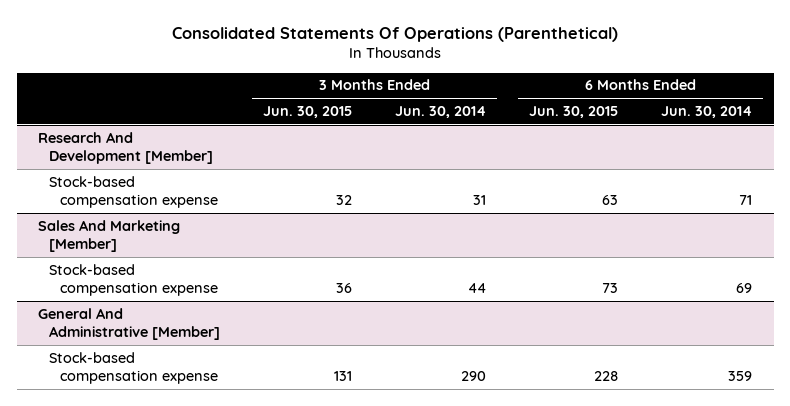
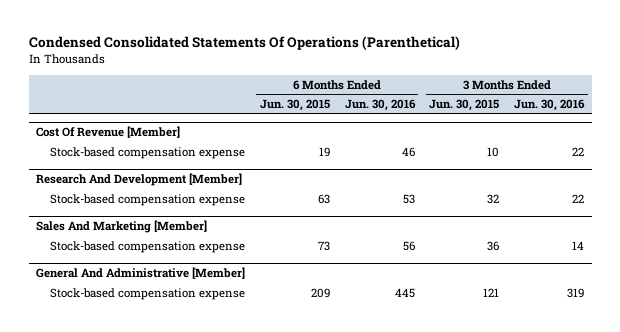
[172,26,619,42] Consolidated Statements Of Operations (Parenthetical) -> [28,36,460,51] Condensed Consolidated Statements Of Operations (Parenthetical)
[395,105,487,118] Jun. 30, 2014 -> none
[661,105,753,118] Jun. 30, 2014 -> none
none -> [344,99,416,112] Jun. 30, 2016
none -> [514,99,586,112] Jun. 30, 2016
none -> [36,126,181,139] Cost Of Revenue [Member]
none -> [50,147,246,160] Stock-based compensation expense
[334,371,353,382] 131 -> [483,288,500,298] 121
[594,371,619,382] 228 -> [311,288,331,299] 209

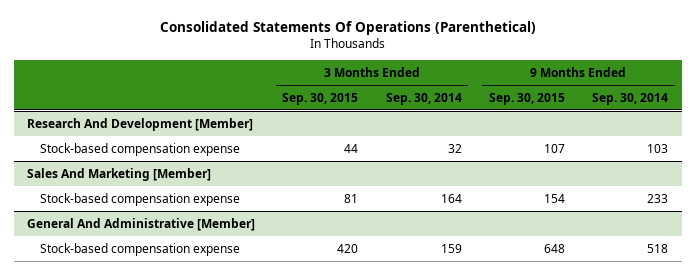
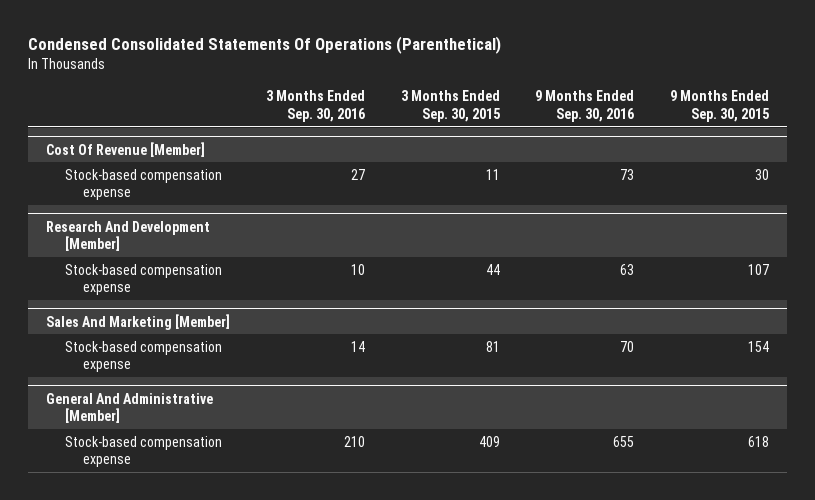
[159,21,536,36] Consolidated Statements Of Operations (Parenthetical) -> [28,36,502,55] Condensed Consolidated Statements Of Operations (Parenthetical)
[385,92,462,105] Sep. 30, 2014 -> none
[591,92,668,105] Sep. 30, 2014 -> none
none -> [265,90,365,122] 3 Months Ended Sep. 30, 2016
none -> [535,90,635,122] 9 Months Ended Sep. 30, 2016
none -> [46,141,206,157] Cost Of Revenue [Member]
none -> [64,168,222,201] Stock-based compensation expense
[337,243,359,253] 420 -> [478,435,500,447] 409
[543,243,565,253] 648 -> [747,435,769,447] 618

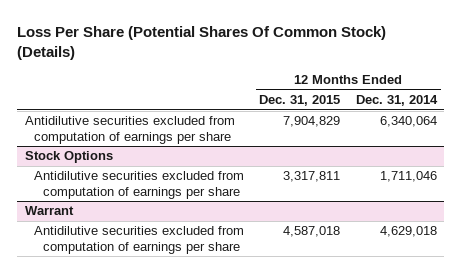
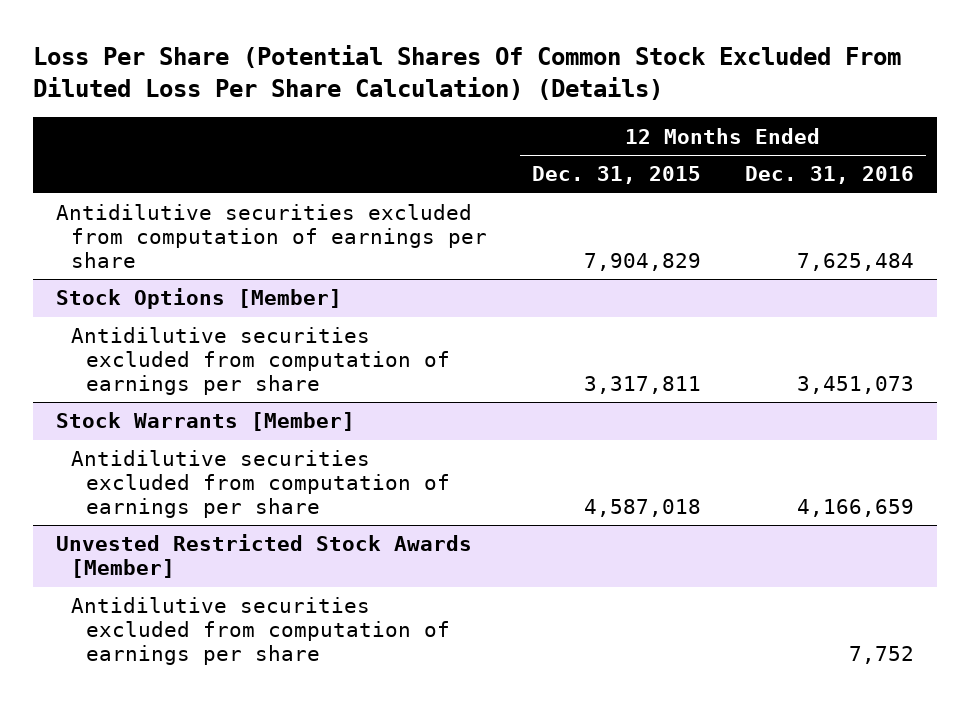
[17,26,387,60] Loss Per Share (Potential Shares Of Common Stock) (Details) -> [33,44,902,100] Loss Per Share (Potential Shares Of Common Stock Excluded From Diluted Loss Per Share Calculation) (Details)
[355,95,438,107] Dec. 31, 2014 -> none
none -> [745,166,915,185] Dec. 31, 2016
[24,151,113,164] Stock Options -> [55,288,342,310] Stock Options [Member]
[24,206,74,216] Warrant -> [55,412,355,432] Stock Warrants [Member]
none -> [55,534,472,579] Unvested Restricted Stock Awards [Member]
none -> [70,597,451,665] Antidilutive securities excluded from computation of earnings per share

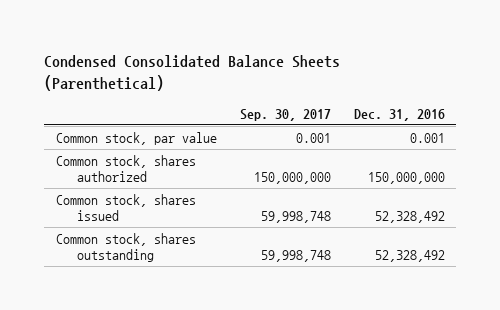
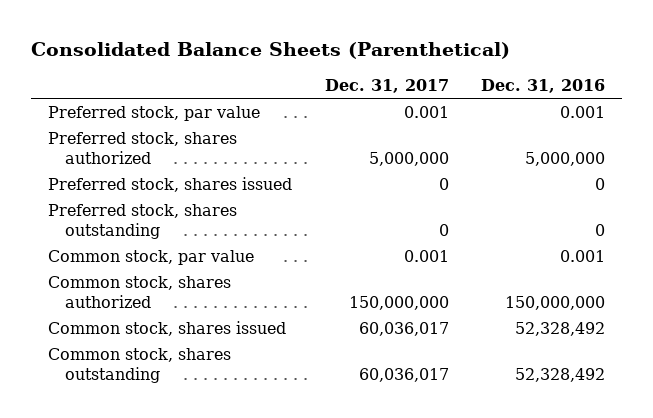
[44,54,341,91] Condensed Consolidated Balance Sheets (Parenthetical) -> [31,42,511,60] Consolidated Balance Sheets (Parenthetical)
[239,108,331,121] Sep. 30, 2017 -> none
none -> [324,79,449,94] Dec. 31, 2017
none -> [47,105,260,121] Preferred stock, par value
none -> [47,131,237,165] Preferred stock, shares authorized
none -> [47,176,292,192] Preferred stock, shares issued
none -> [47,203,237,240] Preferred stock, shares outstanding

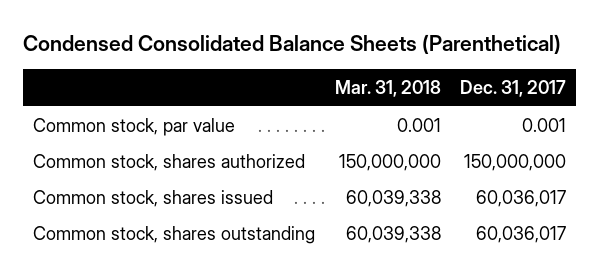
[31,42,511,60] Consolidated Balance Sheets (Parenthetical) -> [22,34,561,55] Condensed Consolidated Balance Sheets (Parenthetical)
[481,79,606,94] Dec. 31, 2016 -> none
none -> [334,80,441,98] Mar. 31, 2018
[47,105,260,121] Preferred stock, par value -> none
[47,131,237,165] Preferred stock, shares authorized -> none
[47,176,292,192] Preferred stock, shares issued -> none
[47,203,237,240] Preferred stock, shares outstanding -> none

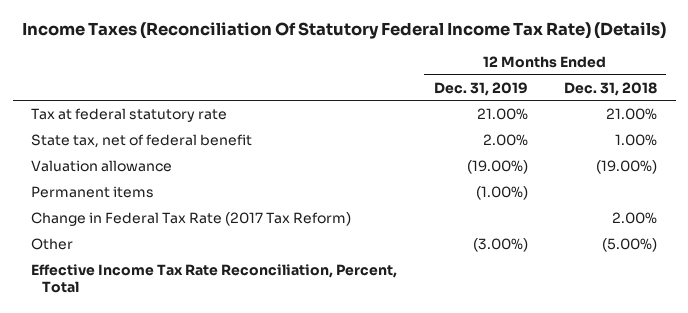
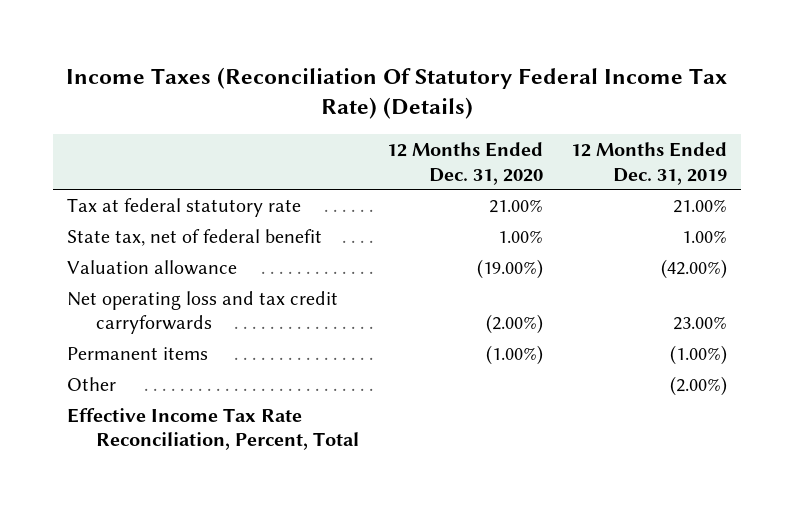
[564,81,658,96] Dec. 31, 2018 -> none
none -> [386,142,543,185] 12 Months Ended Dec. 31, 2020
[482,134,528,147] 2.00% -> [681,229,727,243] 1.00%
[466,160,528,175] (19.00%) -> [660,258,727,279] (42.00%)
none -> [66,290,338,335] Net operating loss and tax credit carryforwards
[30,212,351,227] Change in Federal Tax Rate (2017 Tax Reform) -> none
[472,238,528,253] (3.00%) -> [669,375,727,396] (2.00%)

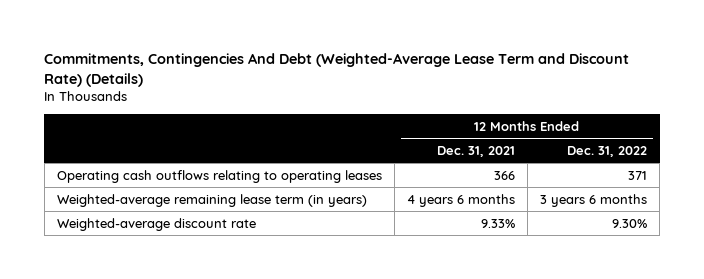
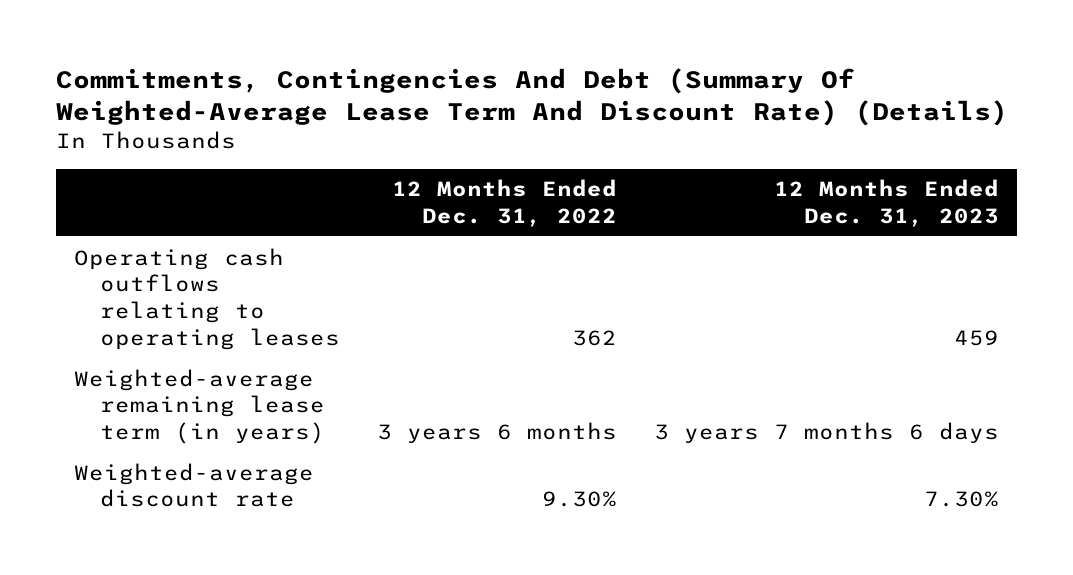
[44,53,630,88] Commitments, Contingencies And Debt (Weighted-Average Lease Term and Discount Rate) (Details) -> [55,67,1008,126] Commitments, Contingencies And Debt (Summary Of Weighted-Average Lease Term And Discount Rate) (Details)
[437,145,516,157] Dec. 31, 2021 -> none
none -> [773,179,999,227] 12 Months Ended Dec. 31, 2023
[628,170,648,180] 371 -> [571,329,617,346] 362

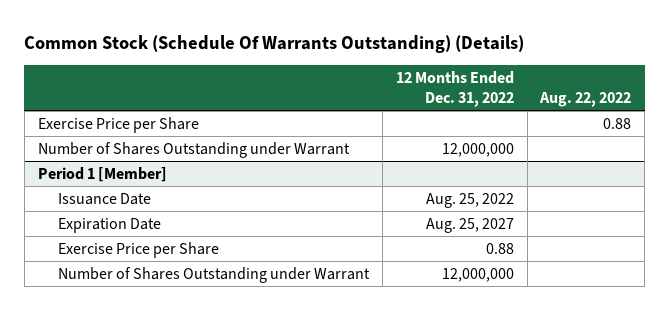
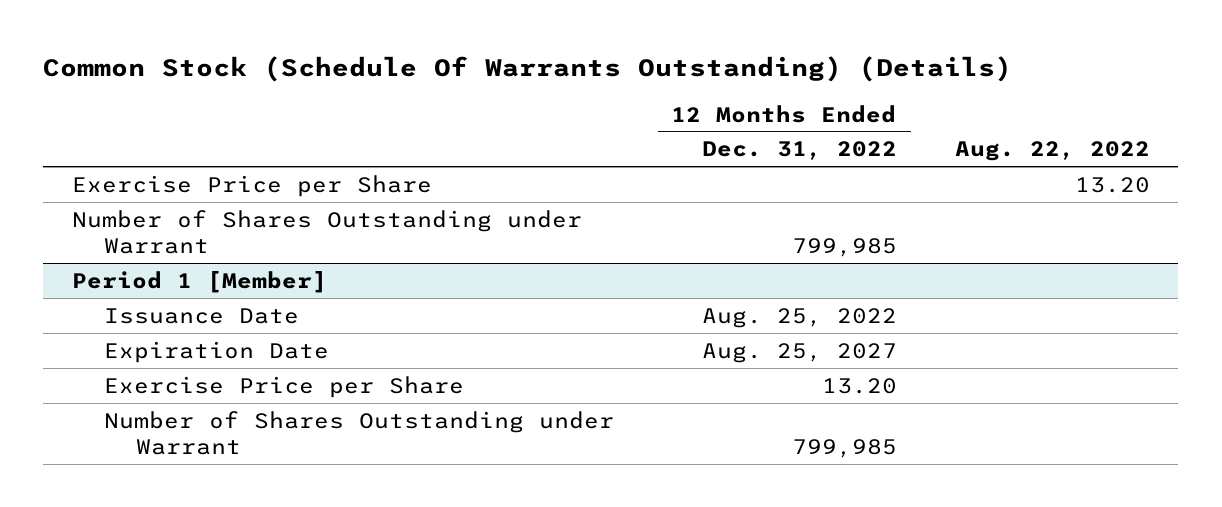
[603,117,632,129] 0.88 -> [1074,176,1150,193] 13.20
[441,142,514,157] 12,000,000 -> [791,237,897,257] 799,985
[485,242,514,254] 0.88 -> [821,377,897,394] 13.20
[441,267,514,282] 12,000,000 -> [791,438,897,458] 799,985

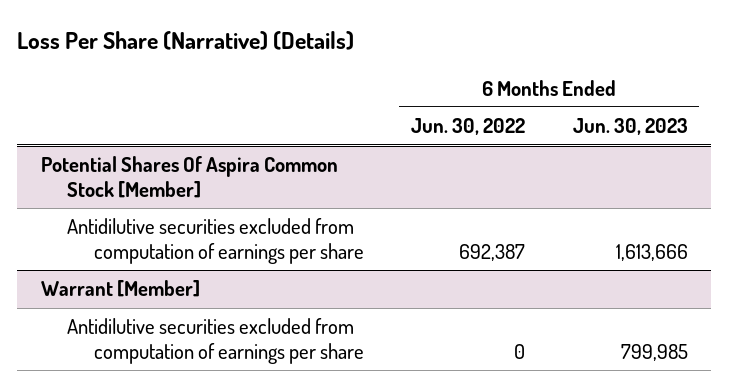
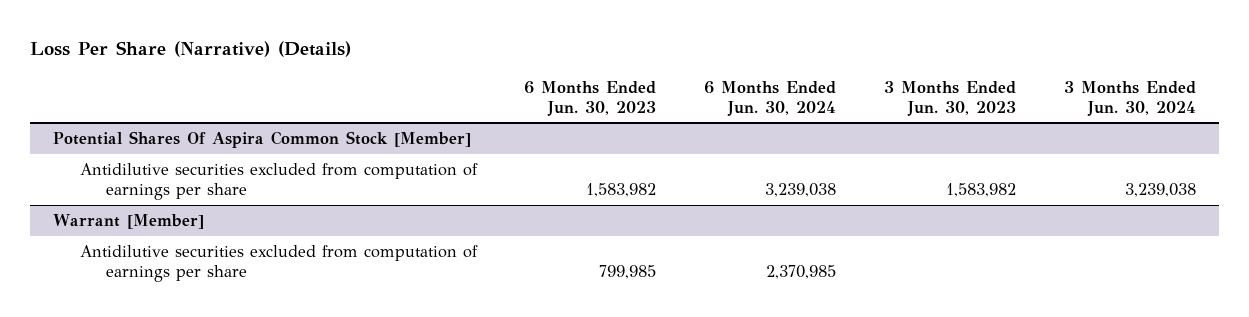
[411,118,526,136] Jun. 30, 2022 -> none
none -> [704,80,837,116] 6 Months Ended Jun. 30, 2024
none -> [883,80,1016,116] 3 Months Ended Jun. 30, 2023
none -> [1063,80,1196,116] 3 Months Ended Jun. 30, 2024
[615,244,688,262] 1,613,666 -> [586,182,657,197] 1,583,982

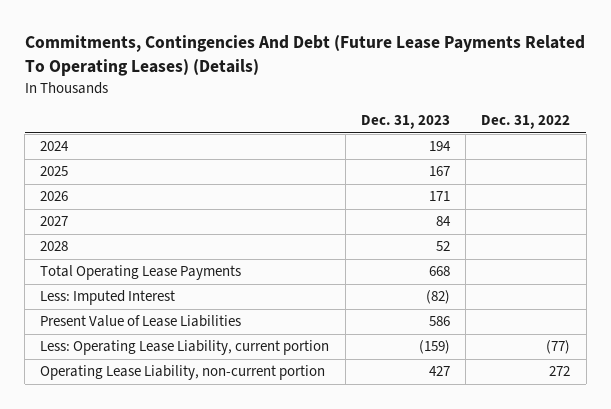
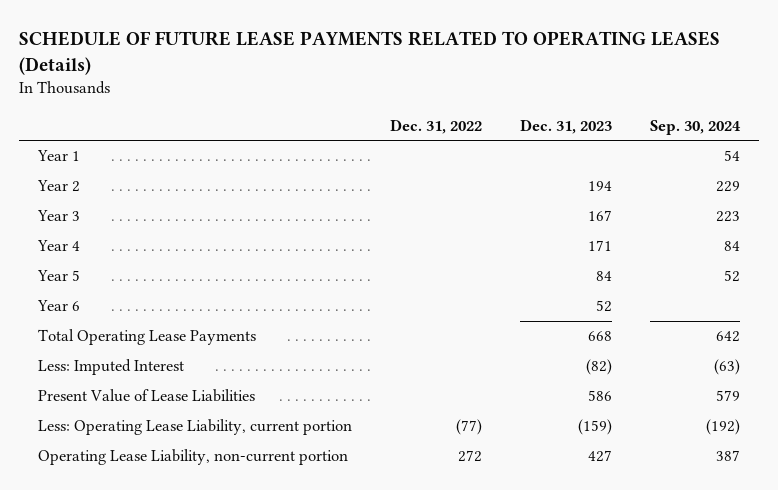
[24,35,585,76] Commitments, Contingencies And Debt (Future Lease Payments Related To Operating Leases) (Details) -> [19,31,721,76] SCHEDULE OF FUTURE LEASE PAYMENTS RELATED TO OPERATING LEASES (Details)
none -> [649,119,741,135] Sep. 30, 2024
none -> [37,150,81,162] Year 1
[40,141,70,152] 2024 -> [37,180,81,193] Year 2
[40,166,69,177] 2025 -> [37,210,81,222] Year 3
[40,191,69,202] 2026 -> [37,240,81,252] Year 4
[40,216,69,227] 2027 -> [37,270,81,282] Year 5
[40,241,69,252] 2028 -> [37,300,81,312] Year 6

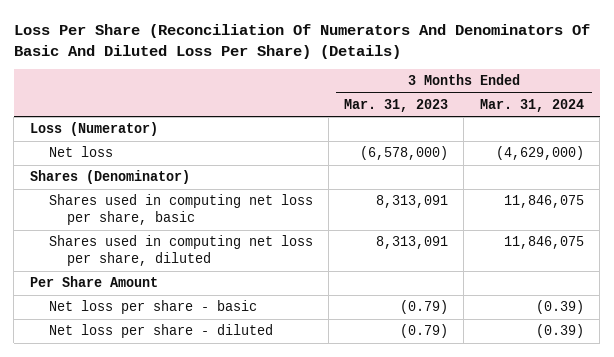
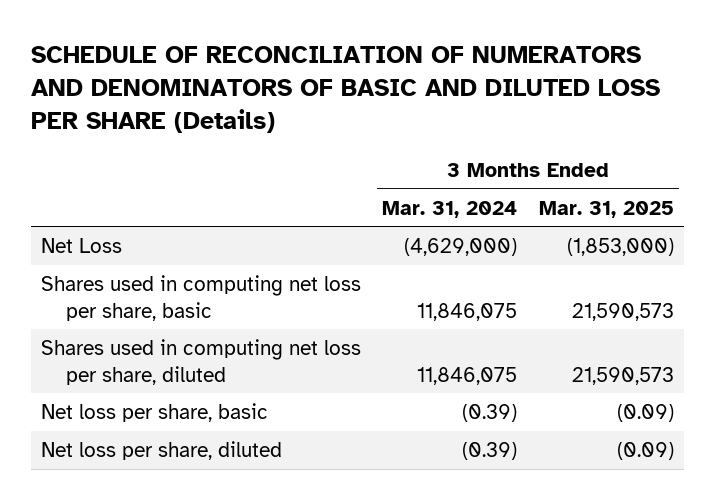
[13,23,590,59] Loss Per Share (Reconciliation Of Numerators And Denominators Of Basic And Diluted Loss Per Share) (Details) -> [30,46,660,134] SCHEDULE OF RECONCILIATION OF NUMERATORS AND DENOMINATORS OF BASIC AND DILUTED LOSS PER SHARE (Details)
[344,98,449,112] Mar. 31, 2023 -> none
none -> [538,200,674,218] Mar. 31, 2025
[29,122,158,137] Loss (Numerator) -> none
[29,170,190,185] Shares (Denominator) -> none
[48,146,113,158] Net loss -> [41,238,123,254] Net Loss
[29,276,158,288] Per Share Amount -> none
[48,300,257,315] Net loss per share - basic -> [41,403,269,423] Net loss per share, basic
[48,324,273,339] Net loss per share - diluted -> [41,441,283,461] Net loss per share, diluted

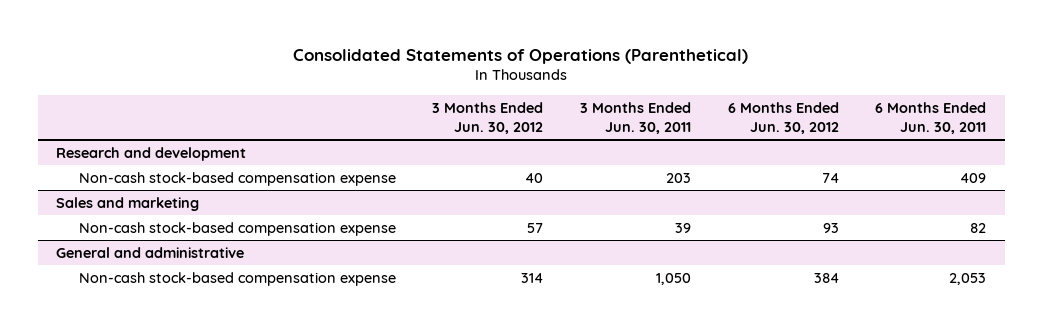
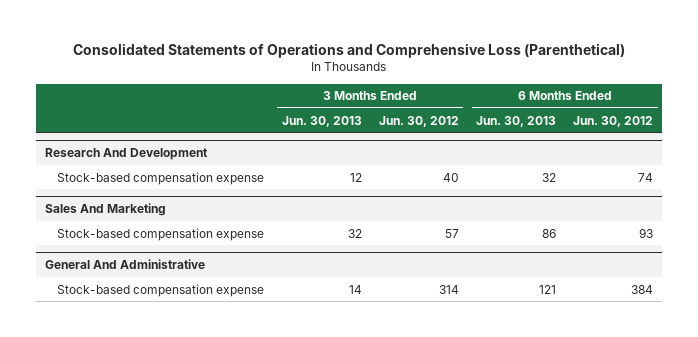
[293,48,749,64] Consolidated Statements of Operations (Parenthetical) -> [73,42,626,58] Consolidated Statements of Operations and Comprehensive Loss (Parenthetical)
[579,101,691,134] 3 Months Ended Jun. 30, 2011 -> none
[875,101,987,134] 6 Months Ended Jun. 30, 2011 -> none
none -> [281,115,362,127] Jun. 30, 2013
none -> [476,115,557,127] Jun. 30, 2013
[56,146,247,161] Research and development -> [44,148,208,161] Research And Development
[78,171,396,186] Non-cash stock-based compensation expense -> [57,171,265,185] Stock-based compensation expense
[56,196,200,211] Sales and marketing -> [44,203,166,217] Sales And Marketing
[78,221,396,236] Non-cash stock-based compensation expense -> [57,227,265,241] Stock-based compensation expense
[56,246,245,258] General and administrative -> [44,259,205,270] General And Administrative
[78,271,396,286] Non-cash stock-based compensation expense -> [57,283,265,297] Stock-based compensation expense

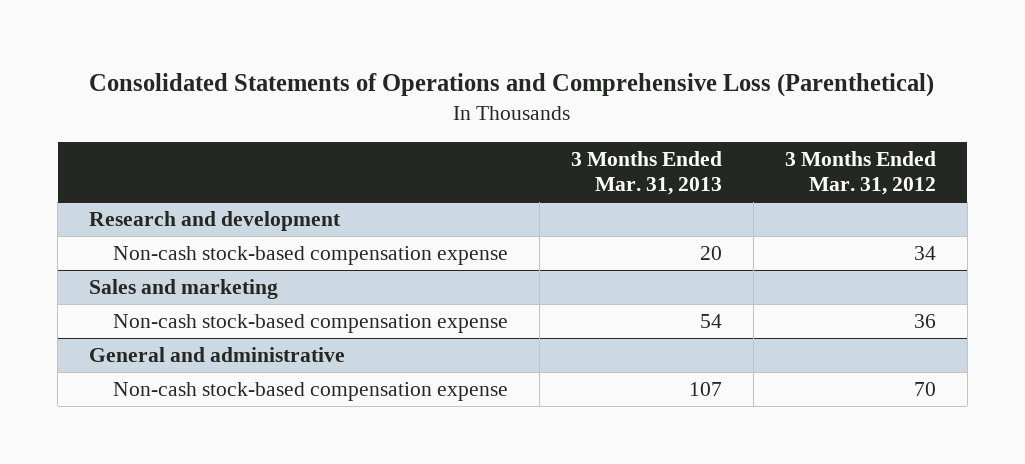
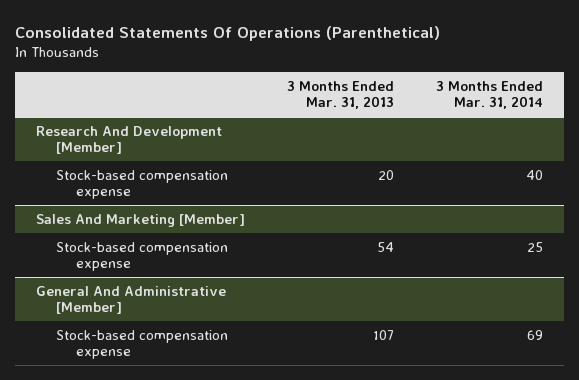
[89,73,935,98] Consolidated Statements of Operations and Comprehensive Loss (Parenthetical) -> [15,25,441,41] Consolidated Statements Of Operations (Parenthetical)
[784,150,936,196] 3 Months Ended Mar. 31, 2012 -> none
none -> [435,80,543,110] 3 Months Ended Mar. 31, 2014
[89,211,342,232] Research and development -> [36,125,223,155] Research And Development [Member]
[112,246,508,266] Non-cash stock-based compensation expense -> [55,169,228,200] Stock-based compensation expense
[89,279,279,300] Sales and marketing -> [36,213,246,227] Sales And Marketing [Member]
[112,314,508,334] Non-cash stock-based compensation expense -> [55,241,228,272] Stock-based compensation expense
[89,347,346,363] General and administrative -> [36,285,227,315] General And Administrative [Member]
[112,382,508,402] Non-cash stock-based compensation expense -> [55,329,228,360] Stock-based compensation expense

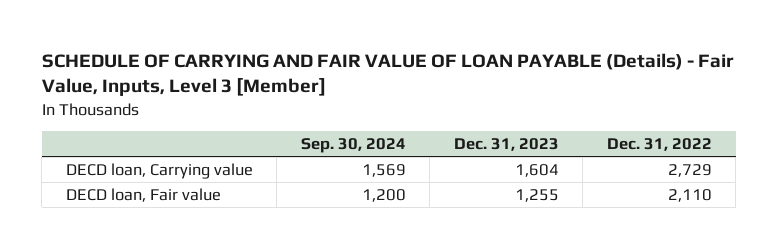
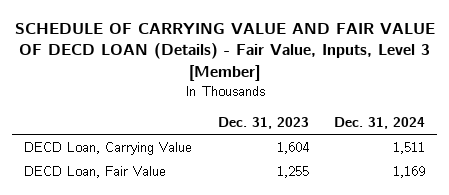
[41,52,734,97] SCHEDULE OF CARRYING AND FAIR VALUE OF LOAN PAYABLE (Details) - Fair Value, Inputs, Level 3 [Member] -> [14,22,435,82] SCHEDULE OF CARRYING VALUE AND FAIR VALUE OF DECD LOAN (Details) - Fair Value, Inputs, Level 3 [Member]
[300,138,406,154] Sep. 30, 2024 -> none
[606,138,712,152] Dec. 31, 2022 -> none
none -> [333,117,425,130] Dec. 31, 2024
[65,163,253,180] DECD loan, Carrying value -> [24,141,193,155] DECD Loan, Carrying Value
[65,188,221,203] DECD loan, Fair value -> [24,165,167,178] DECD Loan, Fair Value

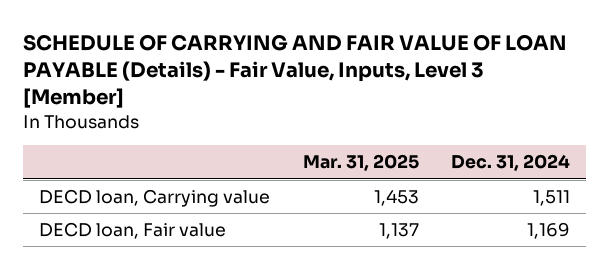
[14,22,435,82] SCHEDULE OF CARRYING VALUE AND FAIR VALUE OF DECD LOAN (Details) - Fair Value, Inputs, Level 3 [Member] -> [22,33,567,109] SCHEDULE OF CARRYING AND FAIR VALUE OF LOAN PAYABLE (Details) - Fair Value, Inputs, Level 3 [Member]
[217,117,309,130] Dec. 31, 2023 -> none
none -> [302,154,419,172] Mar. 31, 2025
[24,141,193,155] DECD Loan, Carrying Value -> [38,189,270,208] DECD loan, Carrying value
[24,165,167,178] DECD Loan, Fair Value -> [38,222,226,240] DECD loan, Fair value

